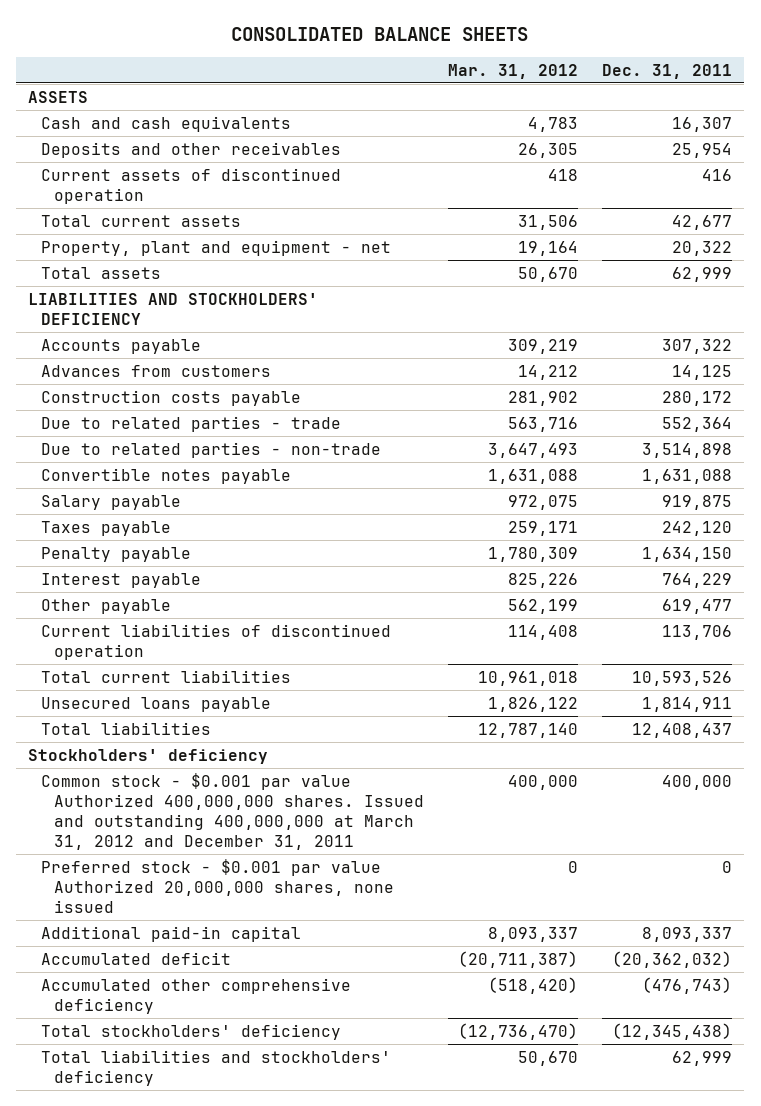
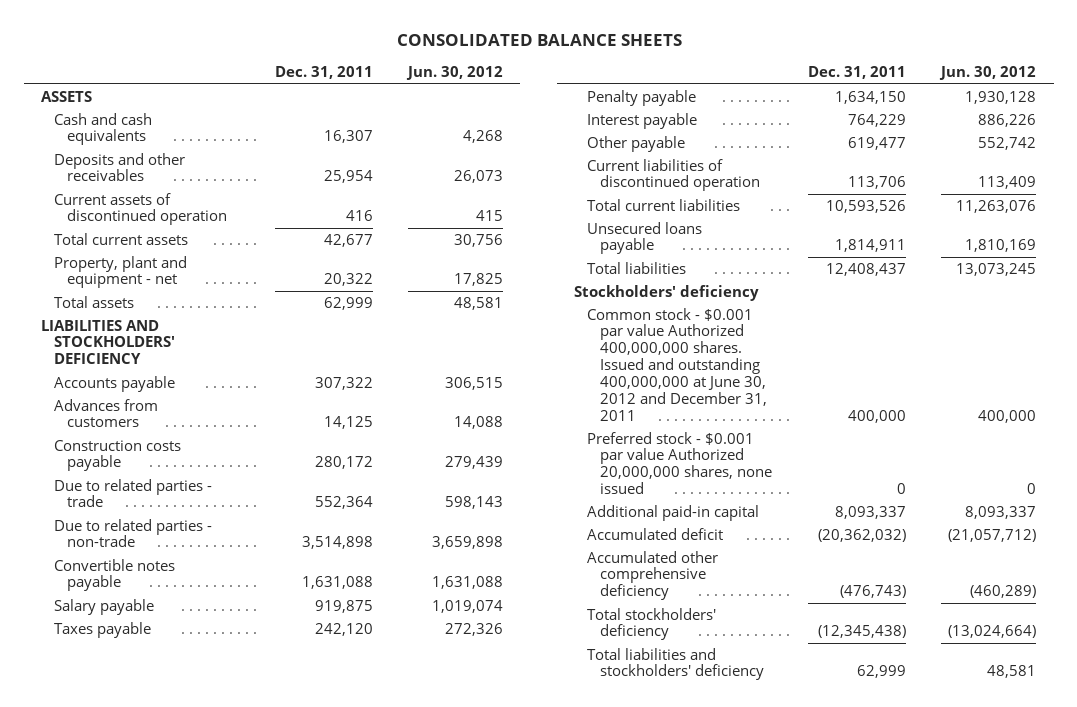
[448,63,579,79] Mar. 31, 2012 -> none
none -> [405,66,503,81] Jun. 30, 2012
[41,772,424,850] Common stock - $0.001 par value Authorized 400,000,000 shares. Issued and outstanding 400,000,000 at March 31, 2012 and December 31, 2011 -> [587,307,768,421] Common stock - $0.001 par value Authorized 400,000,000 shares. Issued and outstanding 400,000,000 at June 30, 2012 and December 31, 2011

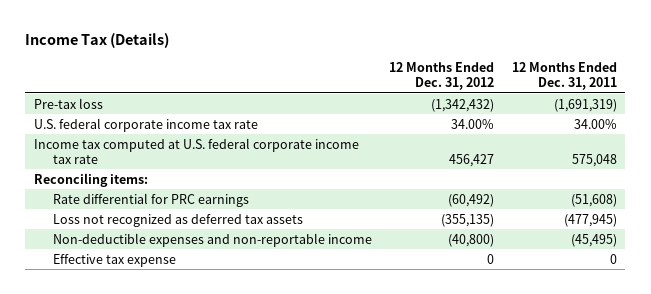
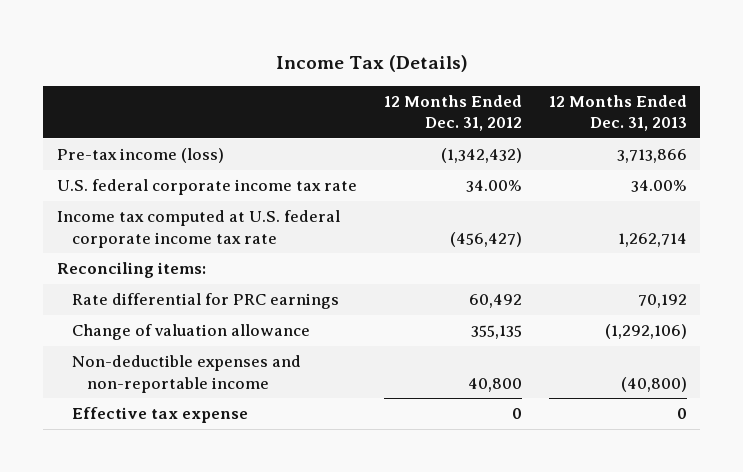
[511,62,617,91] 12 Months Ended Dec. 31, 2011 -> none
none -> [548,94,687,132] 12 Months Ended Dec. 31, 2013
[33,97,103,109] Pre-tax loss -> [56,148,224,164] Pre-tax income (loss)
[449,153,495,167] 456,427 -> [449,231,522,247] (456,427)
[53,213,304,227] Loss not recognized as deferred tax assets -> none
[448,193,495,207] (60,492) -> [468,294,522,309] 60,492
none -> [71,324,310,341] Change of valuation allowance
[448,233,495,247] (40,800) -> [467,377,522,392] 40,800

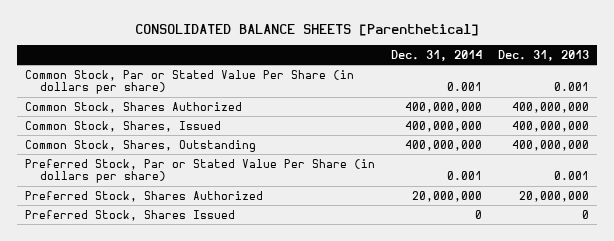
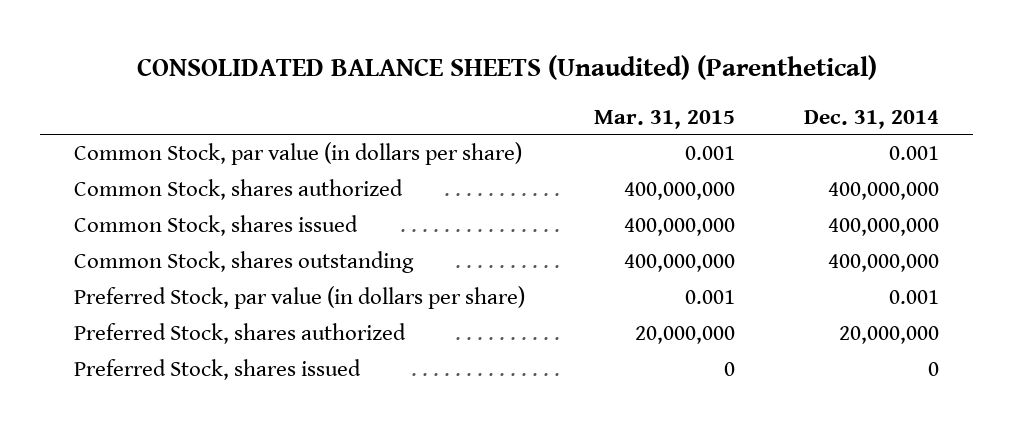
[134,24,479,37] CONSOLIDATED BALANCE SHEETS [Parenthetical] -> [136,54,877,80] CONSOLIDATED BALANCE SHEETS (Unaudited) (Parenthetical)
[497,49,589,61] Dec. 31, 2013 -> none
none -> [594,109,736,129] Mar. 31, 2015
[24,69,354,95] Common Stock, Par or Stated Value Per Share (in dollars per share) -> [74,142,523,166] Common Stock, par value (in dollars per share)
[24,101,242,113] Common Stock, Shares Authorized -> [74,179,404,201] Common Stock, shares authorized
[24,120,221,132] Common Stock, Shares, Issued -> [74,215,359,237] Common Stock, shares issued
[24,139,256,152] Common Stock, Shares, Outstanding -> [74,251,415,274] Common Stock, shares outstanding
[24,158,375,184] Preferred Stock, Par or Stated Value Per Share (in dollars per share) -> [74,286,526,310] Preferred Stock, par value (in dollars per share)
[24,190,263,202] Preferred Stock, Shares Authorized -> [74,323,407,345] Preferred Stock, shares authorized
[24,209,235,221] Preferred Stock, Shares Issued -> [74,359,362,381] Preferred Stock, shares issued

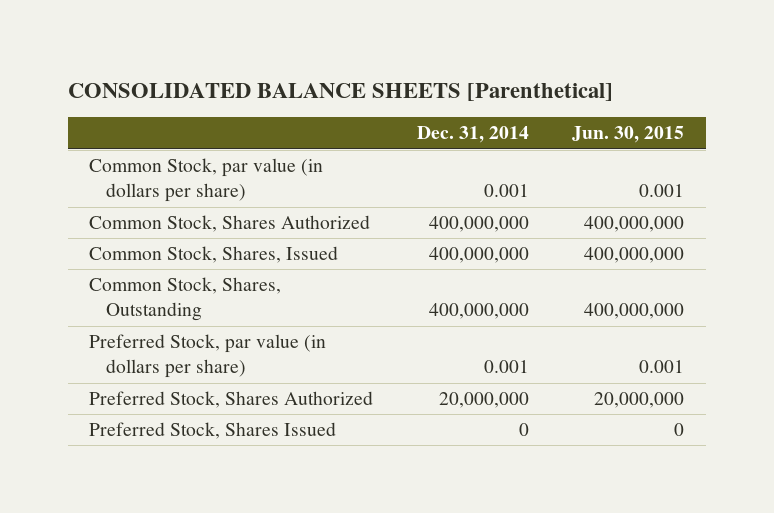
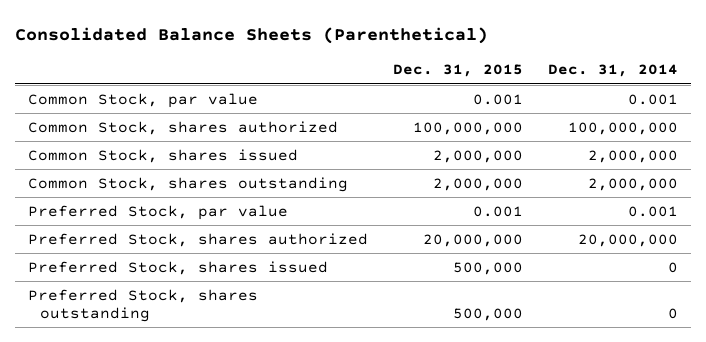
[67,82,613,101] CONSOLIDATED BALANCE SHEETS [Parenthetical] -> [14,26,488,44] Consolidated Balance Sheets (Parenthetical)
[572,126,685,144] Jun. 30, 2015 -> none
none -> [392,64,523,78] Dec. 31, 2015
[89,158,324,203] Common Stock, par value (in dollars per share) -> [27,92,258,108] Common Stock, par value
[89,215,371,233] Common Stock, Shares Authorized -> [27,120,338,135] Common Stock, shares authorized
[428,216,529,233] 400,000,000 -> [568,121,679,135] 100,000,000
[89,246,339,264] Common Stock, Shares, Issued -> [27,148,298,163] Common Stock, shares issued
[428,247,529,264] 400,000,000 -> [588,149,679,163] 2,000,000
[89,277,282,322] Common Stock, Shares, Outstanding -> [27,176,348,192] Common Stock, shares outstanding
[428,303,529,320] 400,000,000 -> [588,177,679,191] 2,000,000
[89,334,327,379] Preferred Stock, par value (in dollars per share) -> [27,204,288,220] Preferred Stock, par value
[89,391,374,409] Preferred Stock, Shares Authorized -> [27,232,368,247] Preferred Stock, shares authorized
[89,422,337,440] Preferred Stock, Shares Issued -> [27,260,328,275] Preferred Stock, shares issued
none -> [27,288,258,323] Preferred Stock, shares outstanding

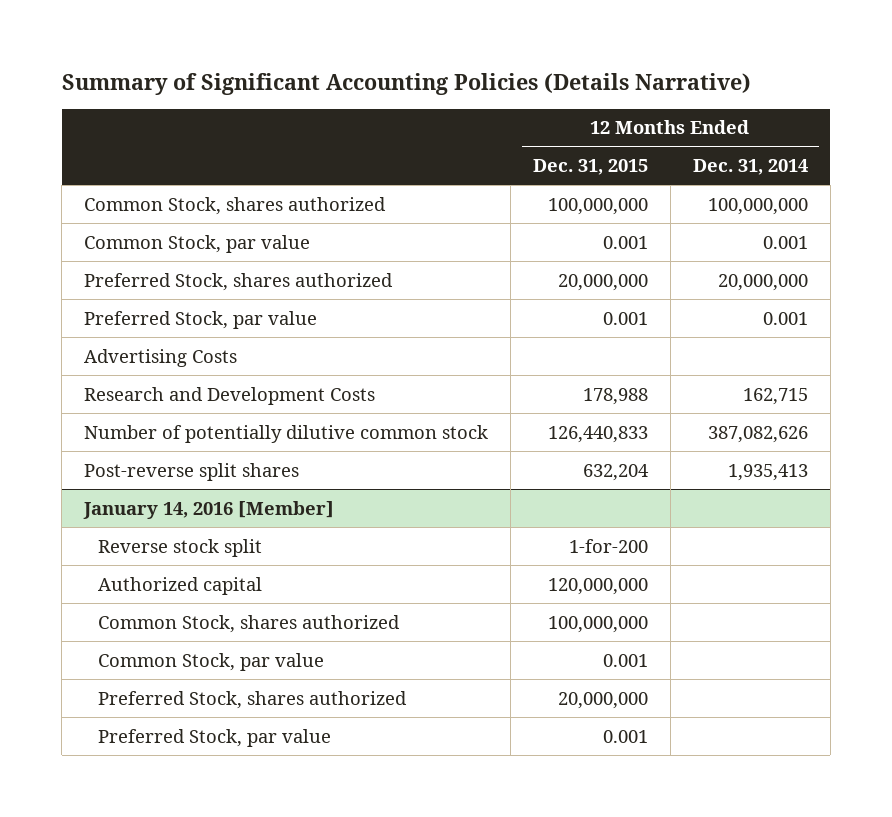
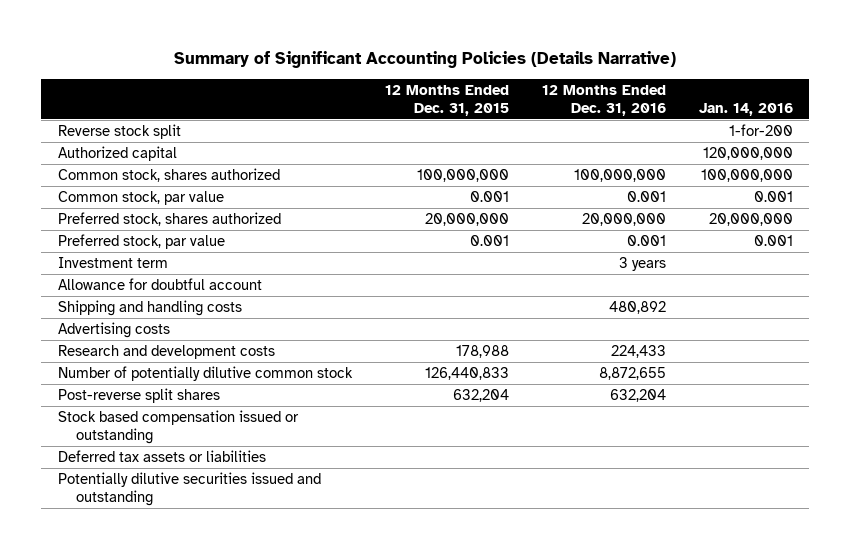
[692,159,808,176] Dec. 31, 2014 -> none
none -> [541,84,666,116] 12 Months Ended Dec. 31, 2016
none -> [698,102,793,116] Jan. 14, 2016
none -> [57,124,181,140] Reverse stock split
none -> [57,146,177,162] Authorized capital
[84,196,387,215] Common Stock, shares authorized -> [57,168,280,183] Common stock, shares authorized
[84,234,311,253] Common Stock, par value -> [57,191,224,206] Common stock, par value
[84,272,394,291] Preferred Stock, shares authorized -> [57,212,281,227] Preferred stock, shares authorized
[84,310,318,329] Preferred Stock, par value -> [57,234,225,250] Preferred stock, par value
none -> [57,257,168,269] Investment term
none -> [57,278,262,291] Allowance for doubtful account
none -> [57,300,242,317] Shipping and handling costs
[84,348,238,367] Advertising Costs -> [57,322,170,339] Advertising costs
[84,386,376,405] Research and Development Costs -> [57,345,275,360] Research and development costs
[83,500,335,519] January 14, 2016 [Member] -> none
[97,538,262,557] Reverse stock split -> none
[97,576,262,595] Authorized capital -> none
[97,614,400,633] Common Stock, shares authorized -> none
[97,652,324,671] Common Stock, par value -> none
[97,690,407,709] Preferred Stock, shares authorized -> none
[97,728,331,747] Preferred Stock, par value -> none
none -> [57,410,299,444] Stock based compensation issued or outstanding
none -> [57,450,266,463] Deferred tax assets or liabilities
none -> [57,472,321,506] Potentially dilutive securities issued and outstanding

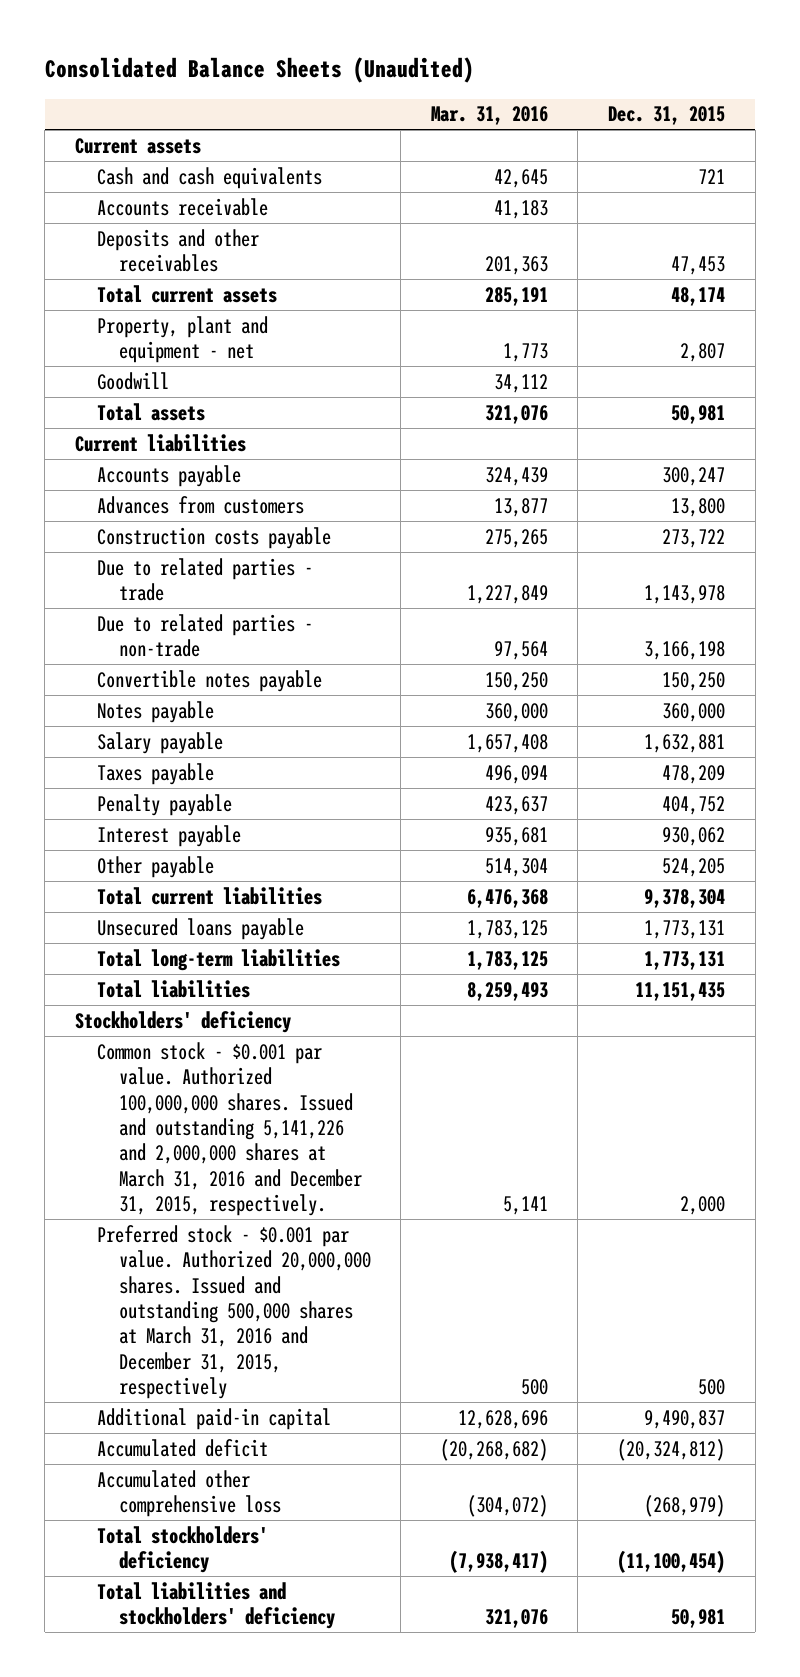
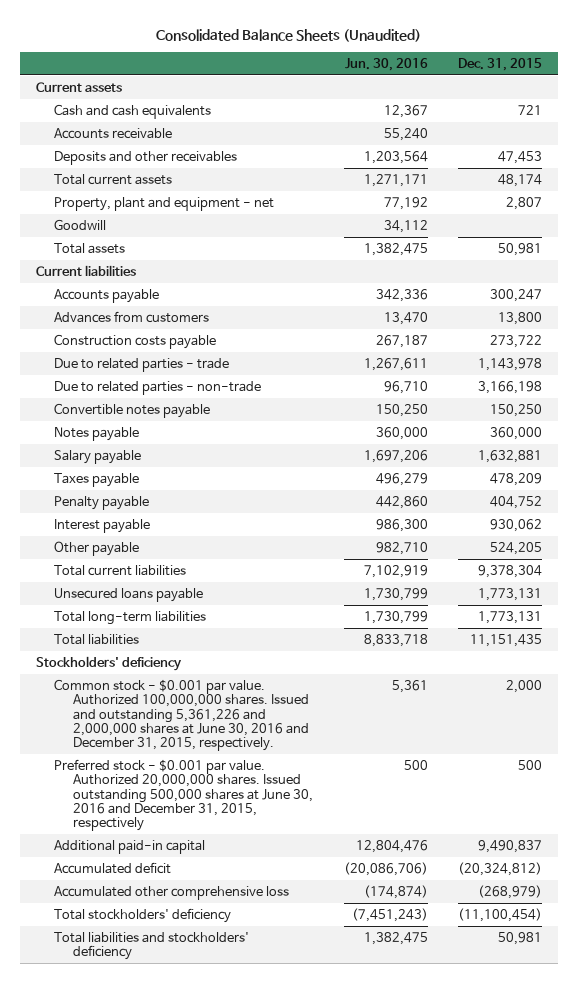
[430,106,548,126] Mar. 31, 2016 -> none
none -> [344,57,428,71] Jun. 30, 2016
[96,1041,362,1217] Common stock - $0.001 par value. Authorized 100,000,000 shares. Issued and outstanding 5,141,226 and 2,000,000 shares at March 31, 2016 and December 31, 2015, respectively. -> [54,678,310,752] Common stock - $0.001 par value. Authorized 100,000,000 shares. Issued and outstanding 5,361,226 and 2,000,000 shares at June 30, 2016 and December 31, 2015, respectively.
[96,1224,371,1400] Preferred stock - $0.001 par value. Authorized 20,000,000 shares. Issued and outstanding 500,000 shares at March 31, 2016 and December 31, 2015, respectively -> [54,758,314,832] Preferred stock - $0.001 par value. Authorized 20,000,000 shares. Issued outstanding 500,000 shares at June 30, 2016 and December 31, 2015, respectively

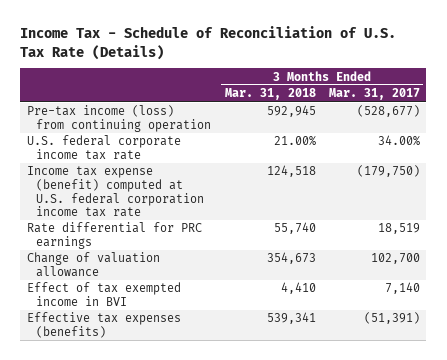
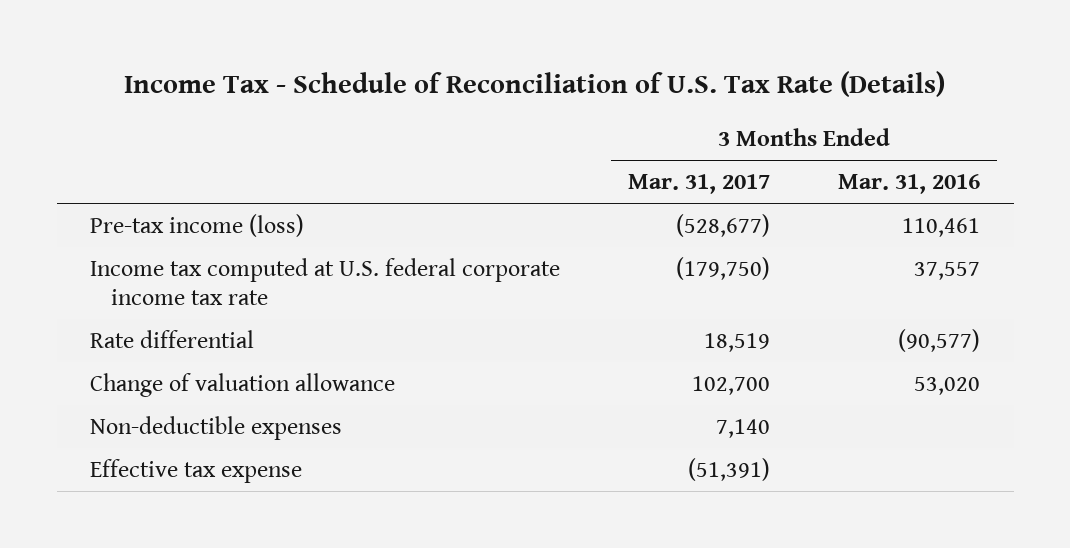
[224,88,316,101] Mar. 31, 2018 -> none
none -> [837,174,980,195] Mar. 31, 2016
[26,135,181,160] U.S. federal corporate income tax rate -> none
[26,105,212,132] Pre-tax income (loss) from continuing operation -> [90,213,305,237] Pre-tax income (loss)
[26,166,205,218] Income tax expense (benefit) computed at U.S. federal corporation income tax rate -> [90,257,561,306] Income tax computed at U.S. federal corporate income tax rate
[26,222,202,249] Rate differential for PRC earnings -> [90,329,255,348] Rate differential
[26,282,181,306] Effect of tax exempted income in BVI -> [90,415,343,440] Non-deductible expenses
[26,312,181,338] Effective tax expenses (benefits) -> [90,458,303,483] Effective tax expense

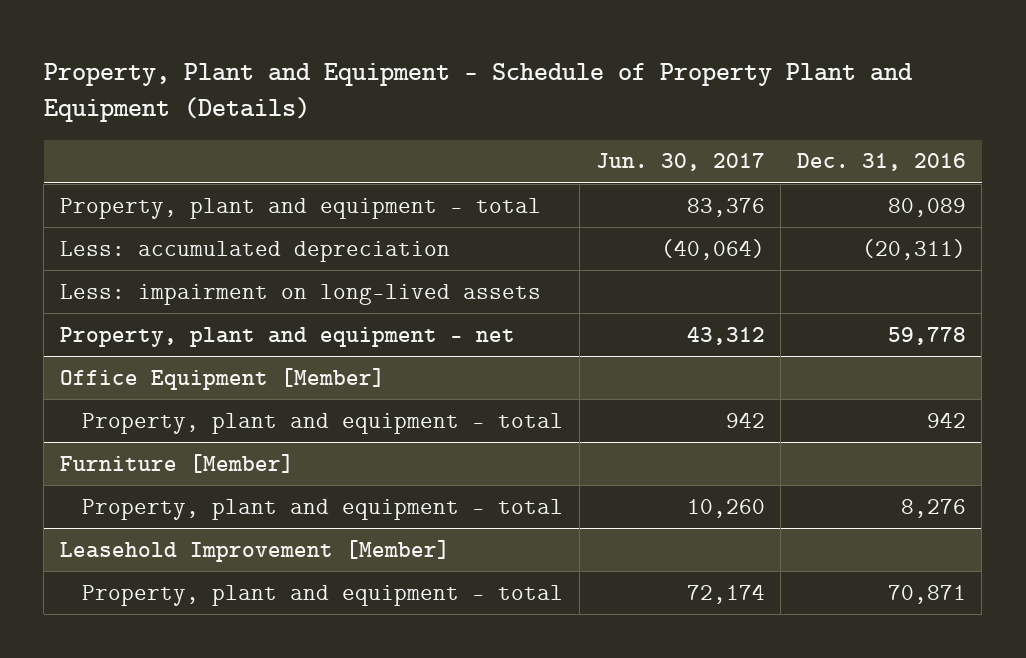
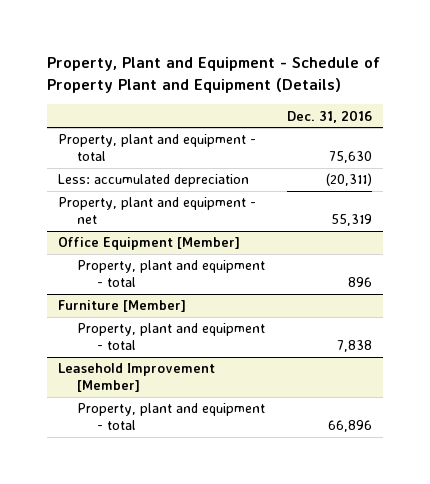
[595,153,765,172] Jun. 30, 2017 -> none
[887,197,966,217] 80,089 -> [329,150,373,163] 75,630
[59,283,541,305] Less: impairment on long-lived assets -> none
[887,326,966,345] 59,778 -> [331,213,373,226] 55,319
[926,411,966,428] 942 -> [348,276,373,287] 896
[900,498,966,518] 8,276 -> [337,339,373,352] 7,838
[887,584,966,604] 70,871 -> [328,419,373,432] 66,896

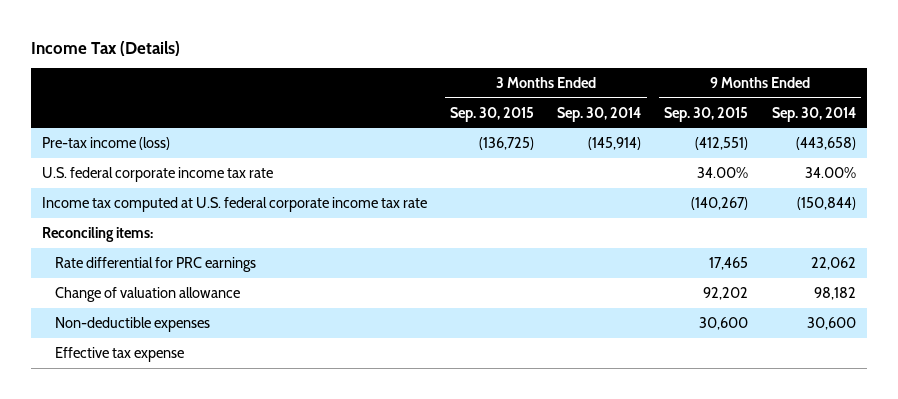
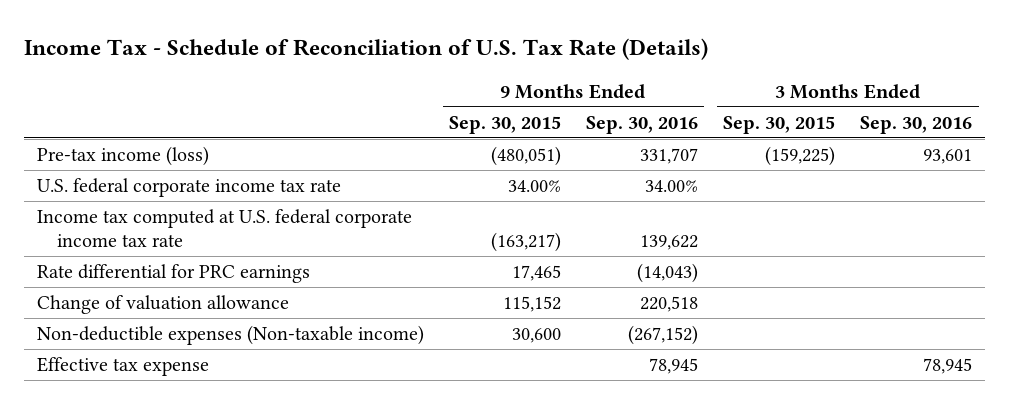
[30,40,180,56] Income Tax (Details) -> [24,38,709,61] Income Tax - Schedule of Reconciliation of U.S. Tax Rate (Details)
[557,106,642,122] Sep. 30, 2014 -> none
[771,106,856,122] Sep. 30, 2014 -> none
none -> [586,115,699,134] Sep. 30, 2016
none -> [860,115,973,134] Sep. 30, 2016
[479,136,535,150] (136,725) -> [765,146,836,167] (159,225)
[695,136,749,150] (412,551) -> [490,146,561,167] (480,051)
[42,226,154,242] Reconciling items: -> none
[691,196,749,210] (140,267) -> [490,232,561,253] (163,217)
[703,286,749,300] 92,202 -> [502,296,561,313] 115,152
[54,316,210,332] Non-deductible expenses -> [36,325,424,346] Non-deductible expenses (Non-taxable income)

